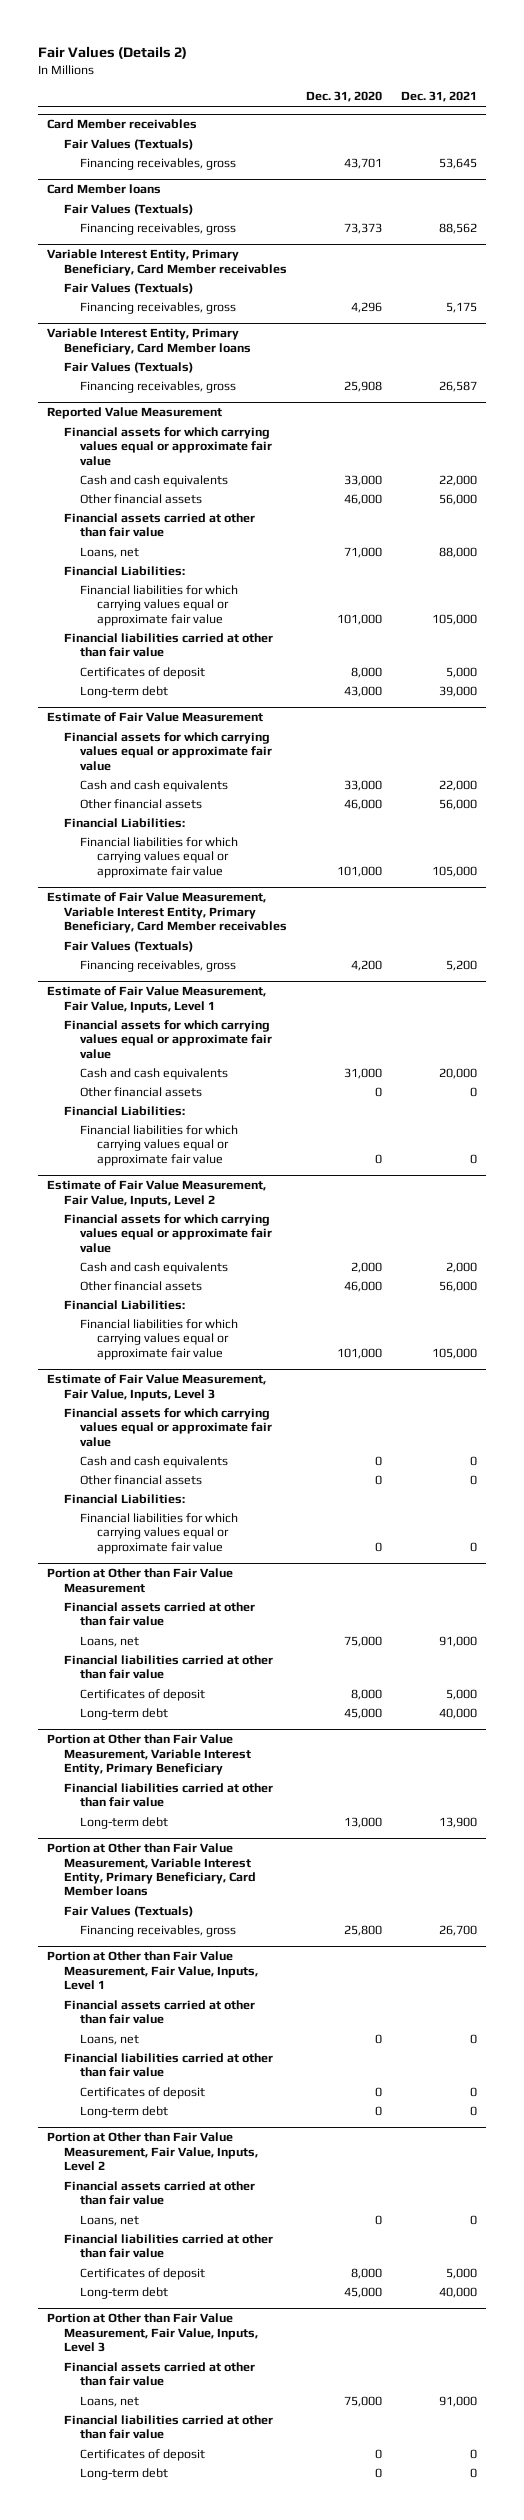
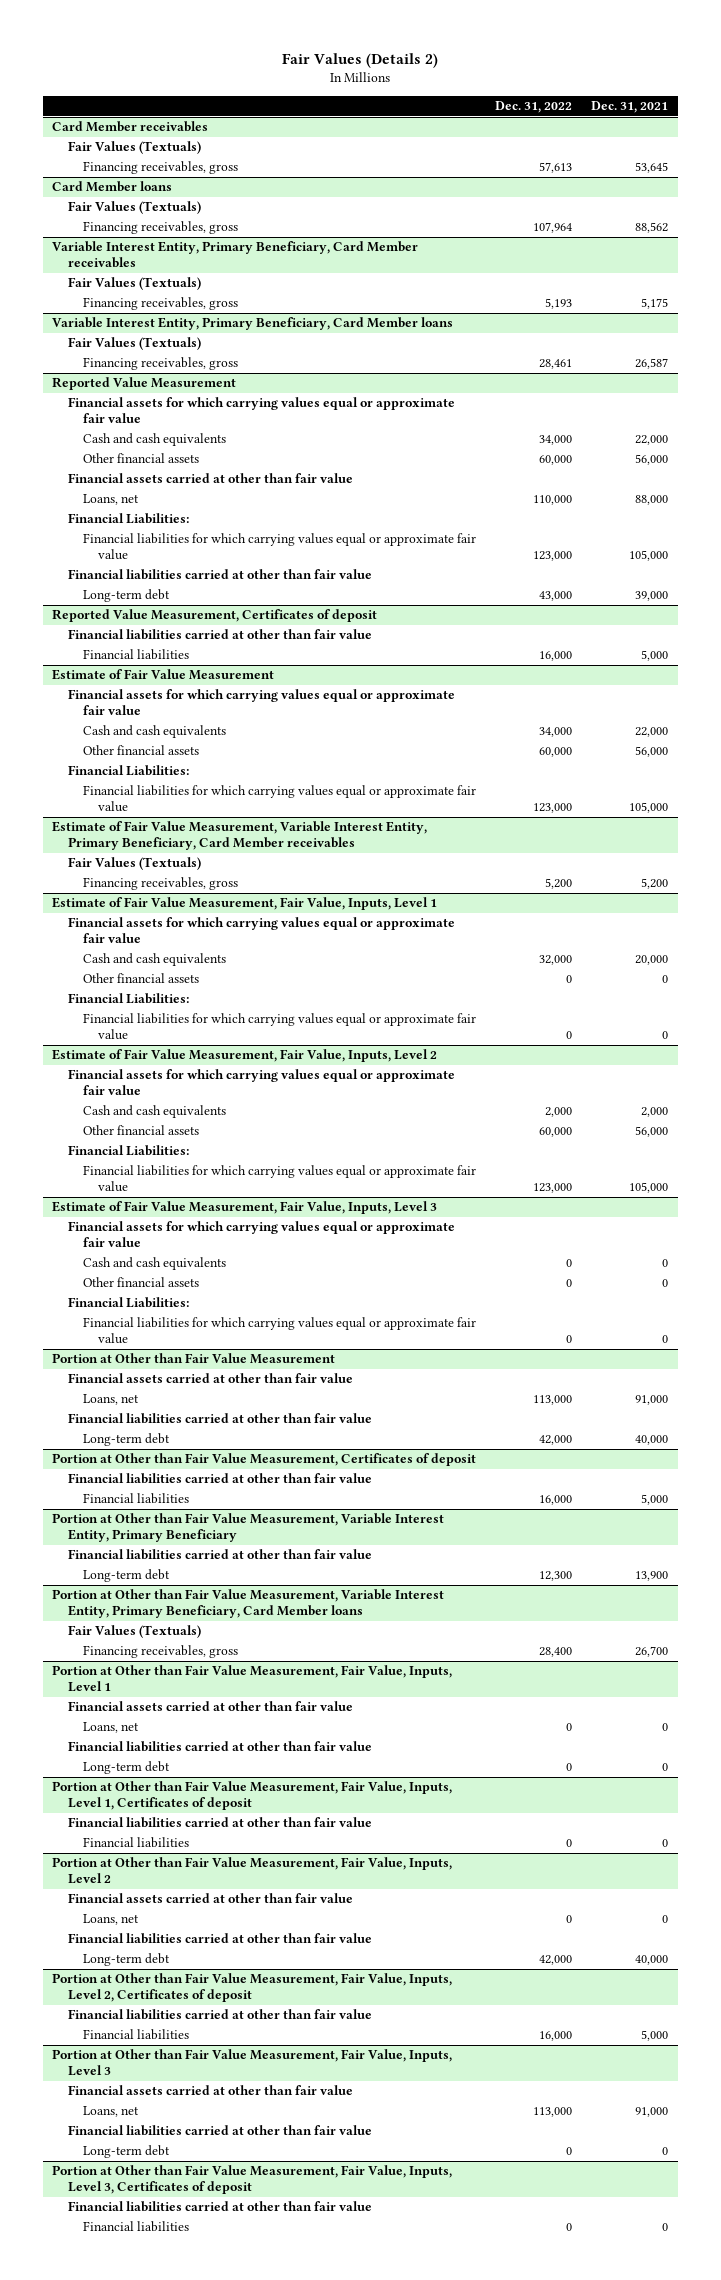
[305,91,382,103] Dec. 31, 2020 -> none
none -> [495,101,573,114] Dec. 31, 2022
[80,666,206,679] Certificates of deposit -> none
none -> [52,609,378,623] Reported Value Measurement, Certificates of deposit
none -> [67,629,372,641] Financial liabilities carried at other than fair value
none -> [82,649,189,661] Financial liabilities
[80,1688,206,1701] Certificates of deposit -> none
none -> [52,1453,477,1467] Portion at Other than Fair Value Measurement, Certificates of deposit
none -> [67,1473,372,1485] Financial liabilities carried at other than fair value
none -> [82,1493,189,1505] Financial liabilities
[80,2086,206,2099] Certificates of deposit -> none
none -> [52,1781,453,1811] Portion at Other than Fair Value Measurement, Fair Value, Inputs, Level 1, Certificates of deposit
none -> [67,1817,372,1829] Financial liabilities carried at other than fair value
none -> [82,1837,189,1849] Financial liabilities
[80,2267,206,2280] Certificates of deposit -> none
none -> [52,1973,453,2003] Portion at Other than Fair Value Measurement, Fair Value, Inputs, Level 2, Certificates of deposit
none -> [67,2009,372,2021] Financial liabilities carried at other than fair value
none -> [82,2029,189,2041] Financial liabilities
[80,2448,206,2461] Certificates of deposit -> none
none -> [52,2165,453,2195] Portion at Other than Fair Value Measurement, Fair Value, Inputs, Level 3, Certificates of deposit
none -> [67,2201,372,2213] Financial liabilities carried at other than fair value
none -> [82,2221,189,2233] Financial liabilities

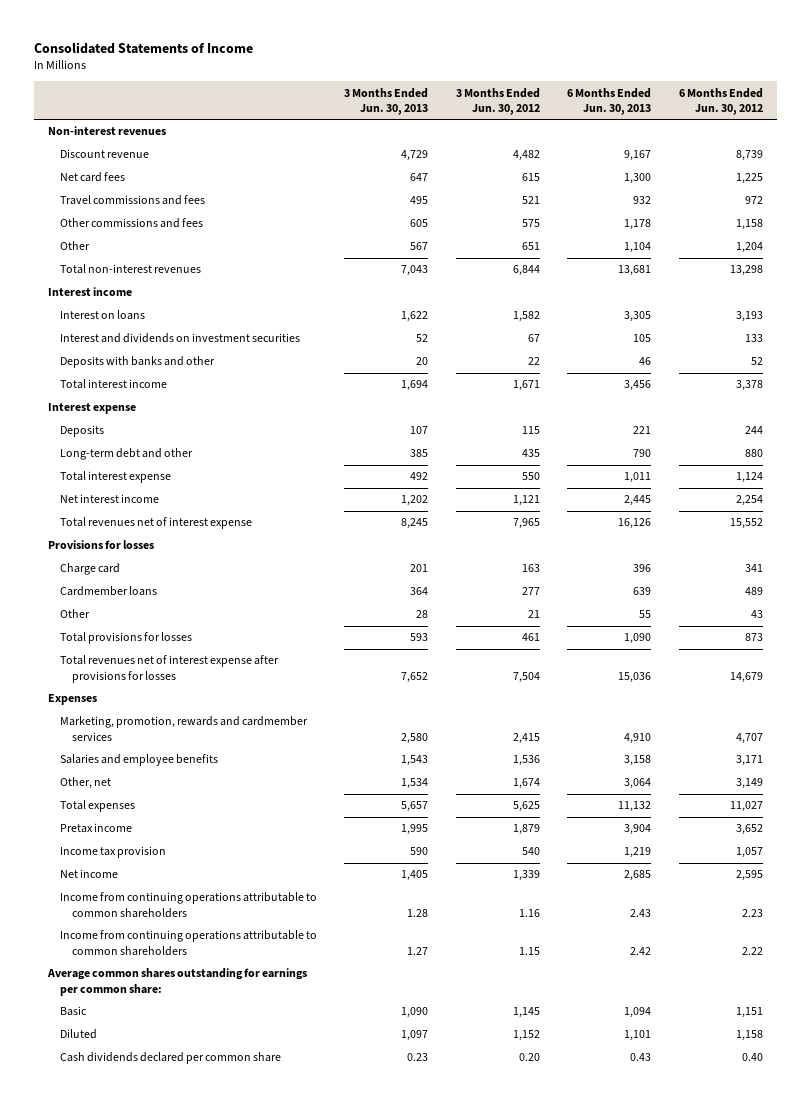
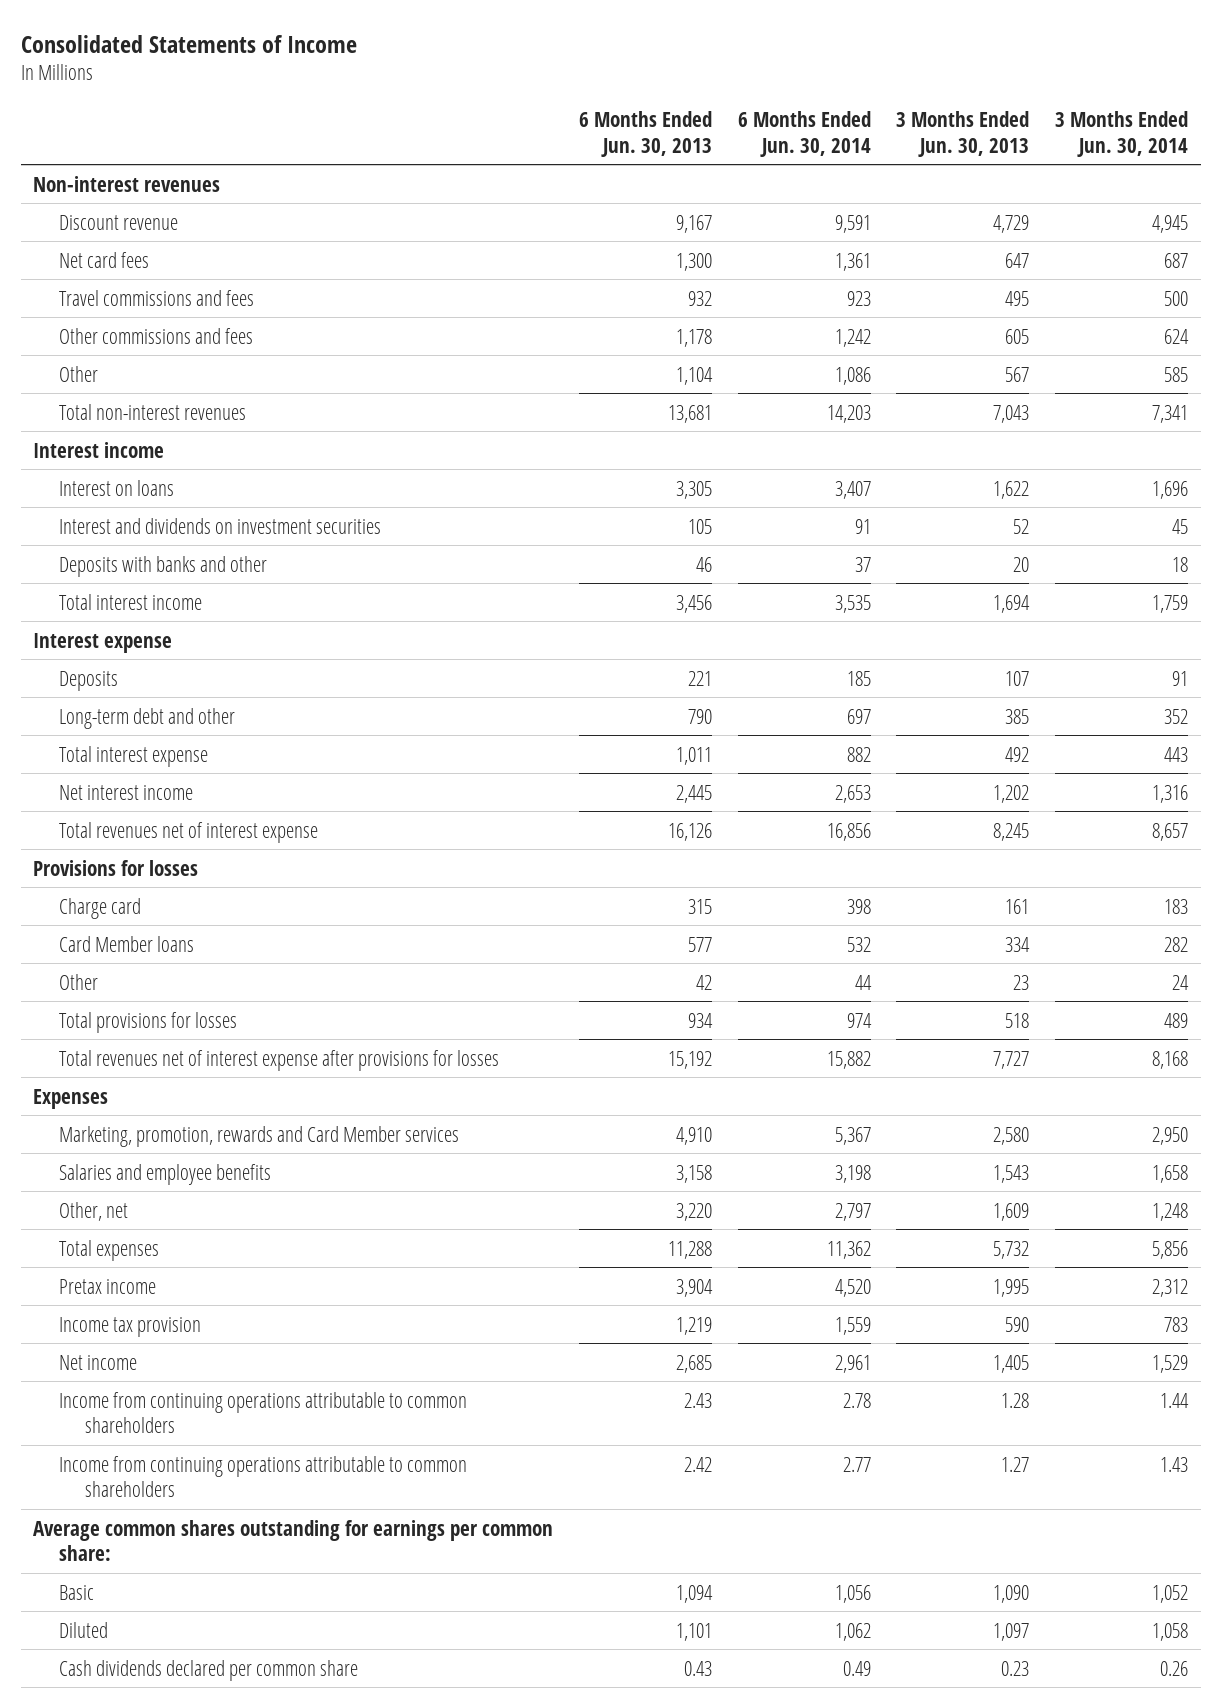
[455,87,540,115] 3 Months Ended Jun. 30, 2012 -> none
[678,87,763,115] 6 Months Ended Jun. 30, 2012 -> none
none -> [737,111,871,157] 6 Months Ended Jun. 30, 2014
none -> [1054,111,1188,157] 3 Months Ended Jun. 30, 2014
[410,564,429,573] 201 -> [1005,898,1030,914] 161
[633,564,652,573] 396 -> [688,898,713,914] 315
[59,586,157,597] Cardmember loans -> [59,935,195,952] Card Member loans
[410,587,429,596] 364 -> [1005,936,1031,952] 334
[633,587,652,596] 639 -> [688,936,713,952] 577
[416,610,429,619] 28 -> [1013,974,1030,990] 23
[639,610,652,619] 55 -> [696,974,713,990] 42
[410,633,429,642] 593 -> [1005,1012,1030,1028] 518
[624,633,652,645] 1,090 -> [688,1012,714,1028] 934
[401,671,429,683] 7,652 -> [993,1050,1030,1069] 7,727
[618,671,652,683] 15,036 -> [668,1050,713,1069] 15,192
[59,716,308,741] Marketing, promotion, rewards and cardmember services -> [59,1125,460,1147] Marketing, promotion, rewards and Card Member services
[401,778,429,790] 1,534 -> [993,1202,1030,1221] 1,609
[624,778,652,790] 3,064 -> [676,1202,713,1221] 3,220
[401,801,429,813] 5,657 -> [993,1240,1030,1259] 5,732
[618,801,652,813] 11,132 -> [668,1240,713,1259] 11,288

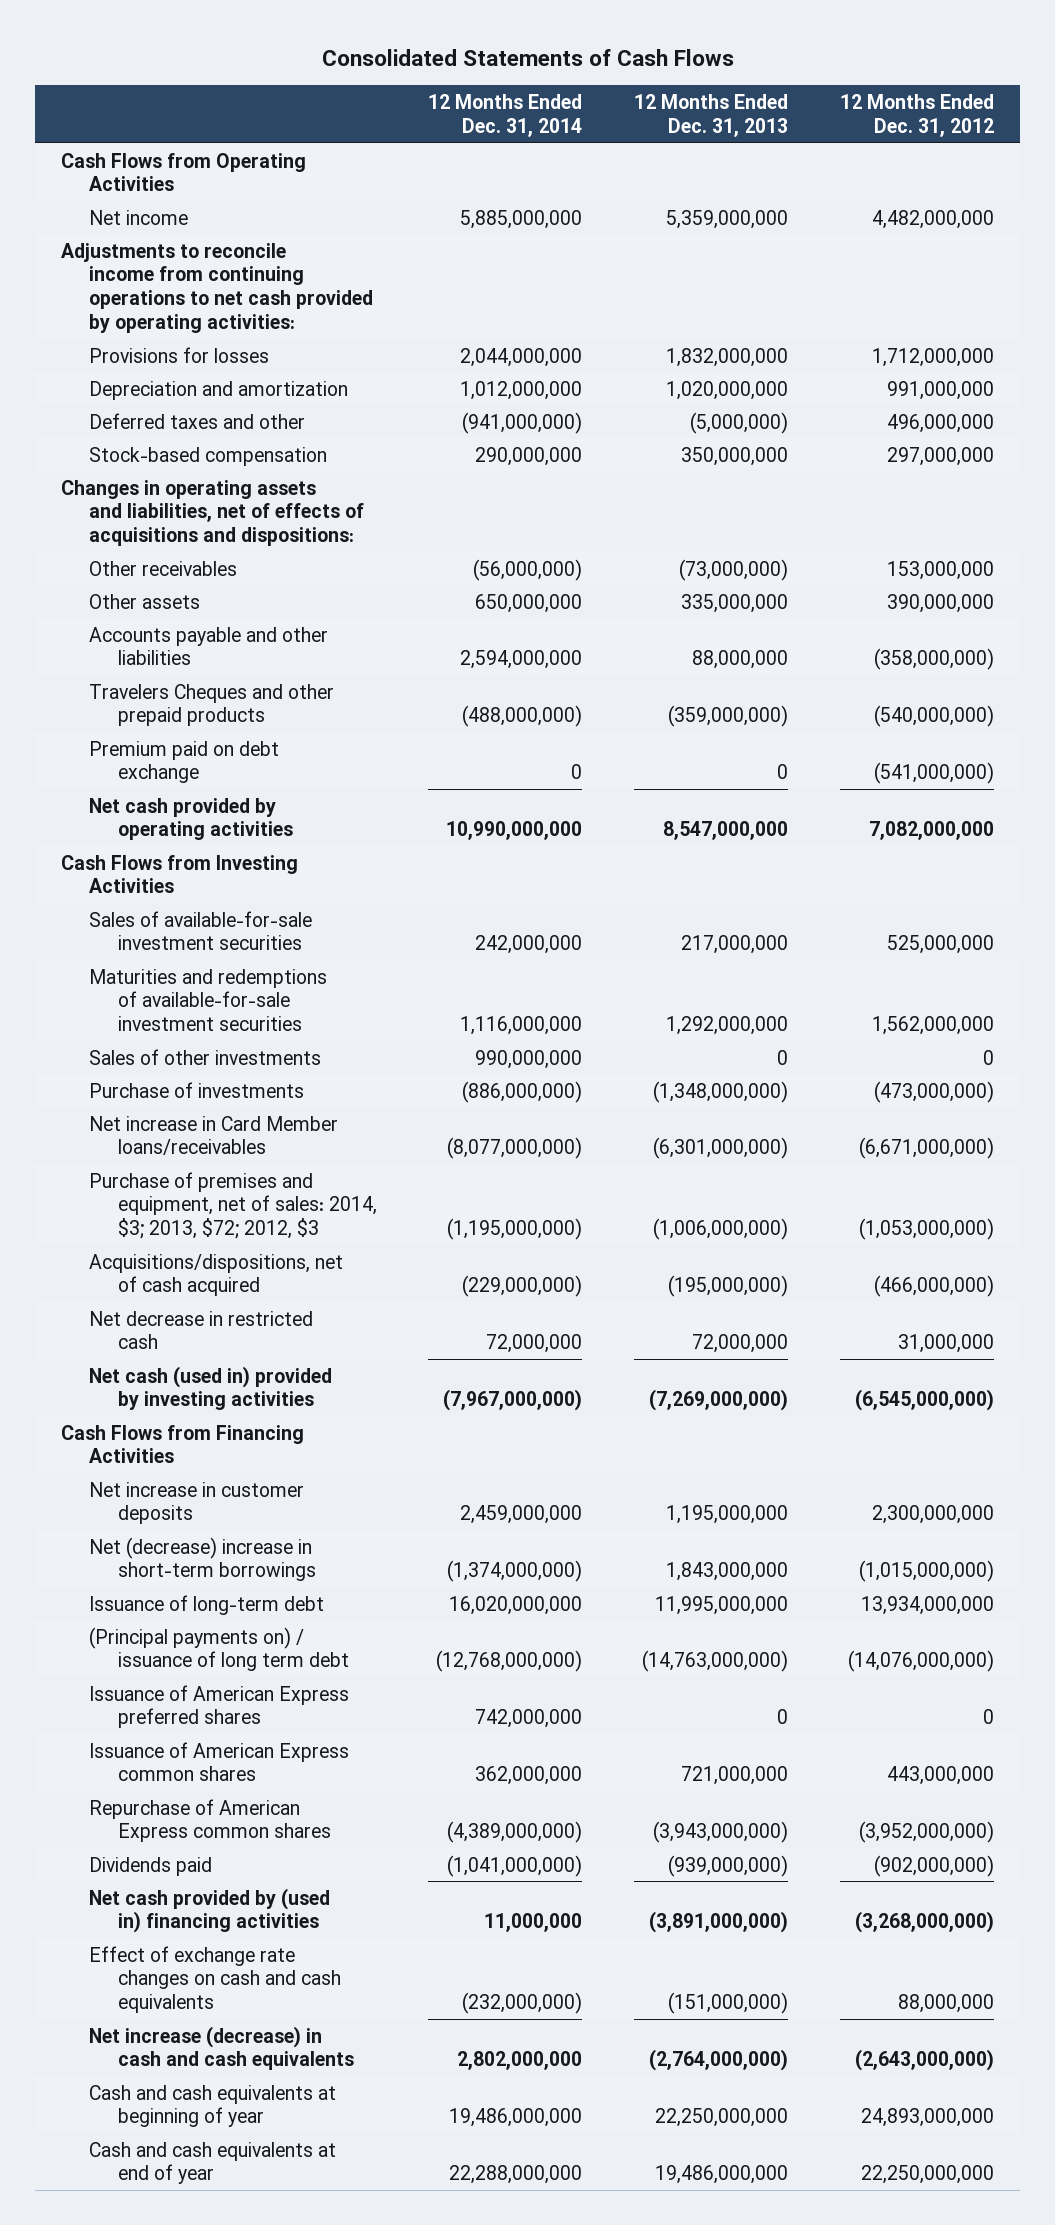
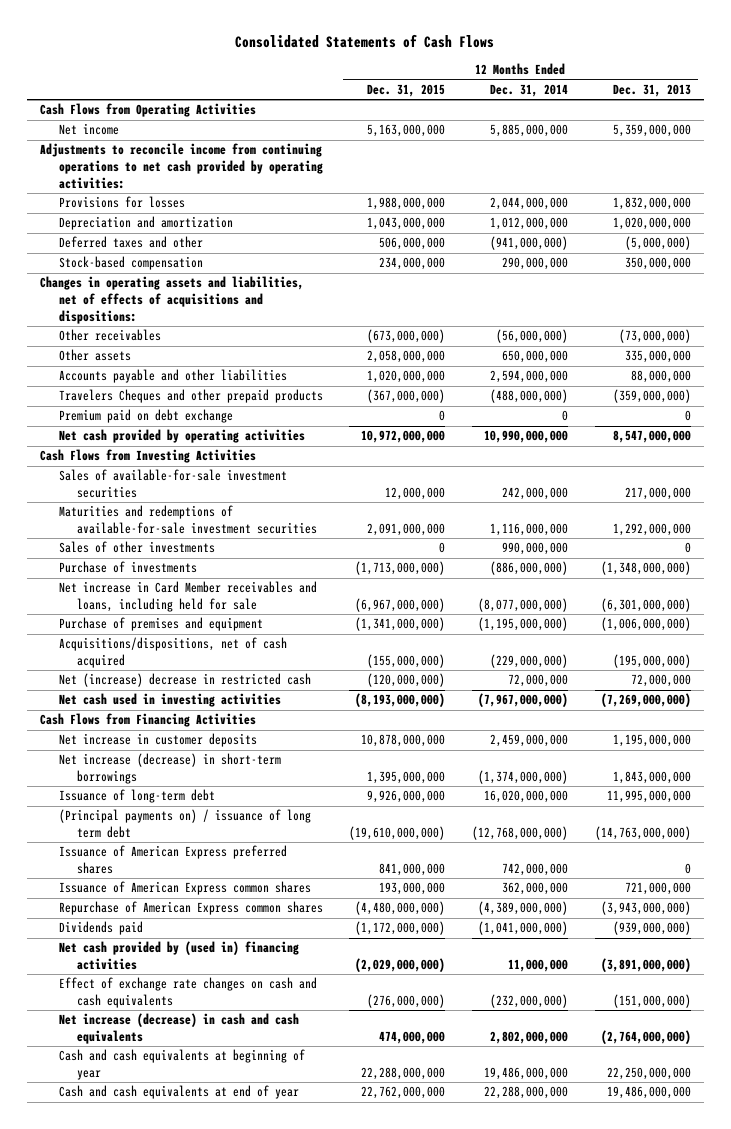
[840,94,995,137] 12 Months Ended Dec. 31, 2012 -> none
none -> [367,84,446,98] Dec. 31, 2015
[89,1115,339,1156] Net increase in Card Member loans/receivables -> [58,581,317,613] Net increase in Card Member receivables and loans, including held for sale
[89,1171,377,1240] Purchase of premises and equipment, net of sales: 2014, $3; 2013, $72; 2012, $3 -> [58,617,263,632] Purchase of premises and equipment
[89,1310,314,1350] Net decrease in restricted cash -> [58,673,311,688] Net (increase) decrease in restricted cash
[89,1365,333,1411] Net cash (used in) provided by investing activities -> [58,693,281,708] Net cash used in investing activities
[89,1536,316,1582] Net (decrease) increase in short-term borrowings -> [58,753,281,785] Net increase (decrease) in short-term borrowings

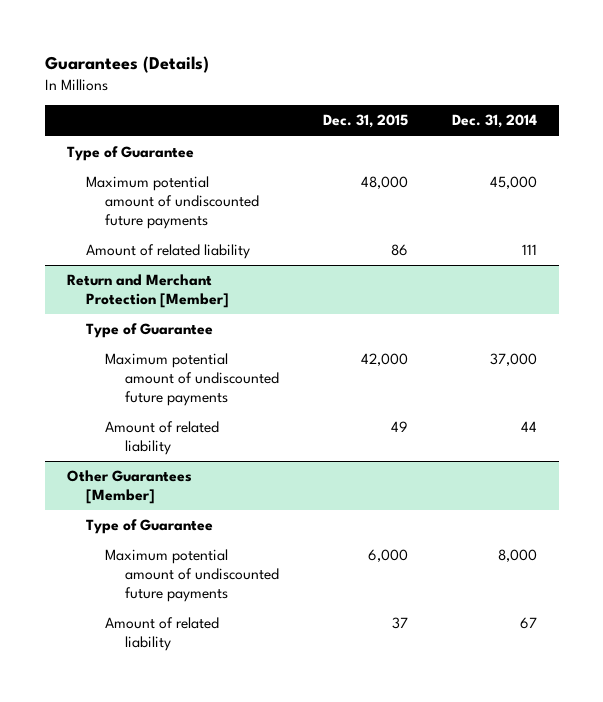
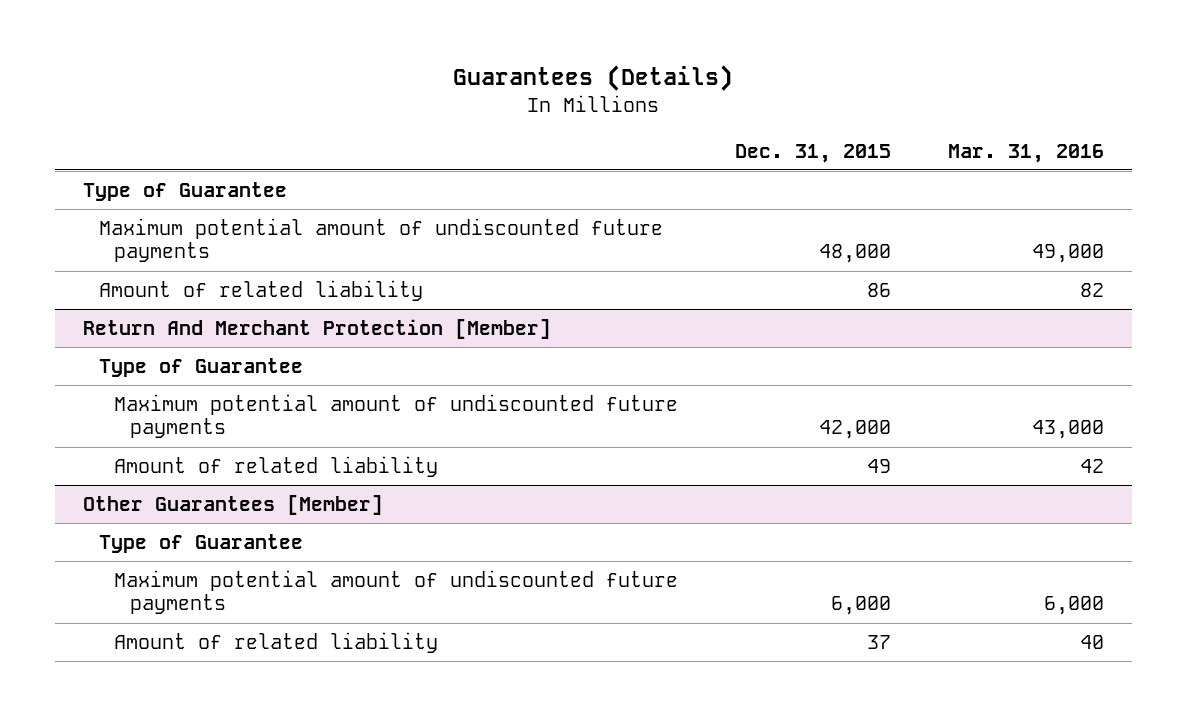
[451,114,537,129] Dec. 31, 2014 -> none
none -> [947,143,1104,163] Mar. 31, 2016
[66,274,229,309] Return and Merchant Protection [Member] -> [83,319,552,340] Return And Merchant Protection [Member]

